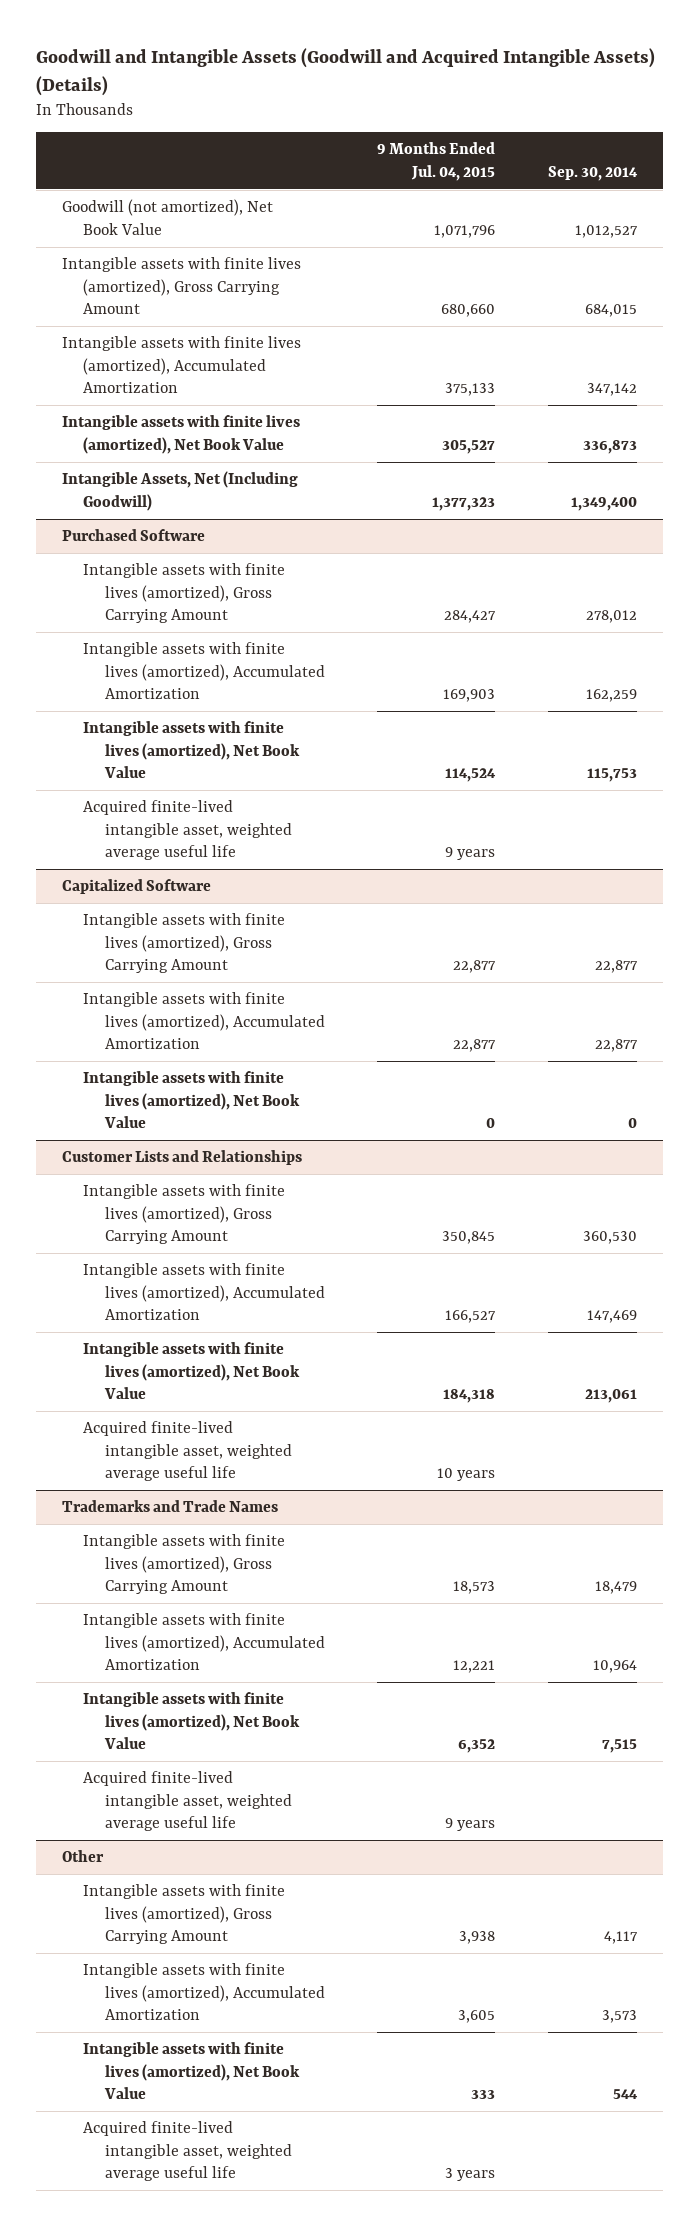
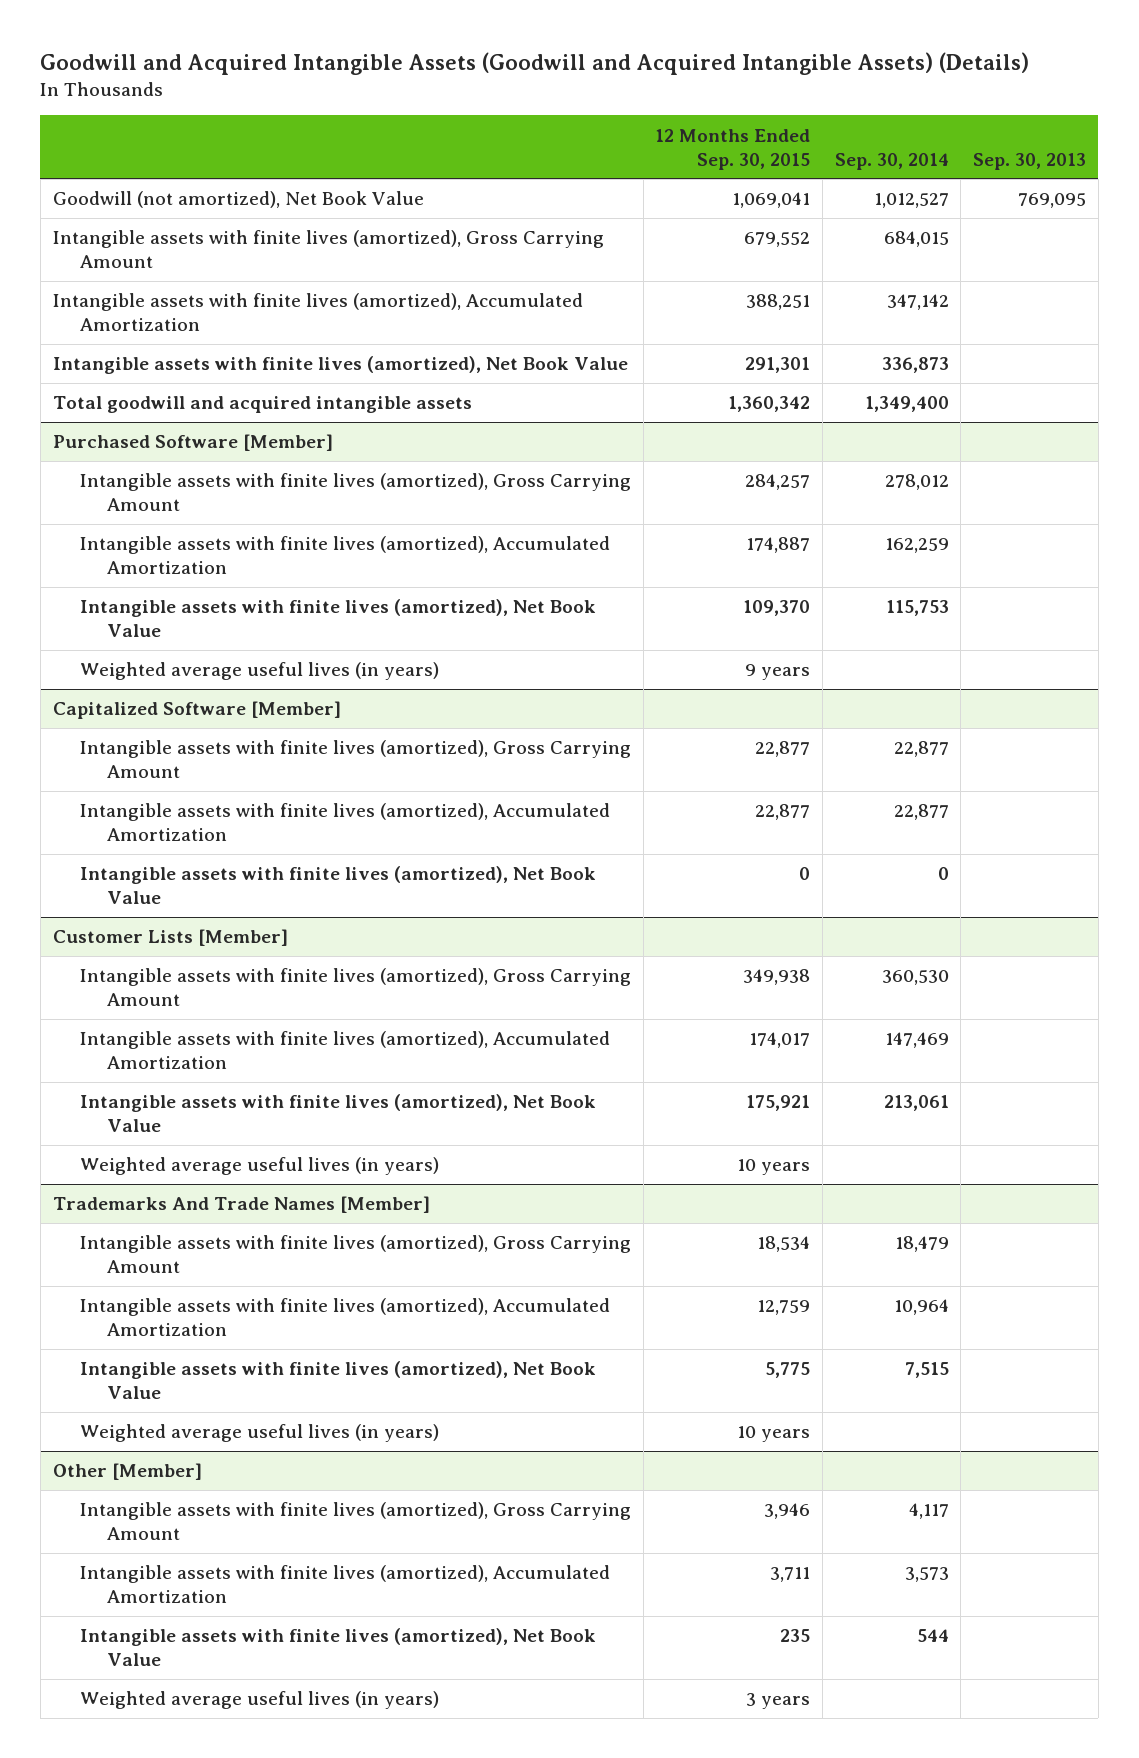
[35,48,655,96] Goodwill and Intangible Assets (Goodwill and Acquired Intangible Assets) (Details) -> [40,52,1030,76] Goodwill and Acquired Intangible Assets (Goodwill and Acquired Intangible Assets) (Details)
[377,142,496,181] 9 Months Ended Jul. 04, 2015 -> none
none -> [655,128,811,170] 12 Months Ended Sep. 30, 2015
none -> [972,152,1086,170] Sep. 30, 2013
[62,471,299,511] Intangible Assets, Net (Including Goodwill) -> [52,396,472,414] Total goodwill and acquired intangible assets
[62,529,206,542] Purchased Software -> [52,434,333,452] Purchased Software [Member]
[83,800,292,860] Acquired finite-lived intangible asset, weighted average useful life -> [80,662,440,681] Weighted average useful lives (in years)
[62,879,212,895] Capitalized Software -> [52,701,341,720] Capitalized Software [Member]
[62,1150,303,1166] Customer Lists and Relationships -> [52,929,288,947] Customer Lists [Member]
[83,1421,292,1481] Acquired finite-lived intangible asset, weighted average useful life -> [80,1157,440,1176] Weighted average useful lives (in years)
[62,1500,279,1513] Trademarks and Trade Names -> [52,1196,430,1214] Trademarks And Trade Names [Member]
[83,1771,292,1831] Acquired finite-lived intangible asset, weighted average useful life -> [80,1424,440,1443] Weighted average useful lives (in years)
[62,1850,105,1863] Other -> [52,1463,202,1481] Other [Member]
[83,2121,292,2181] Acquired finite-lived intangible asset, weighted average useful life -> [80,1691,440,1710] Weighted average useful lives (in years)

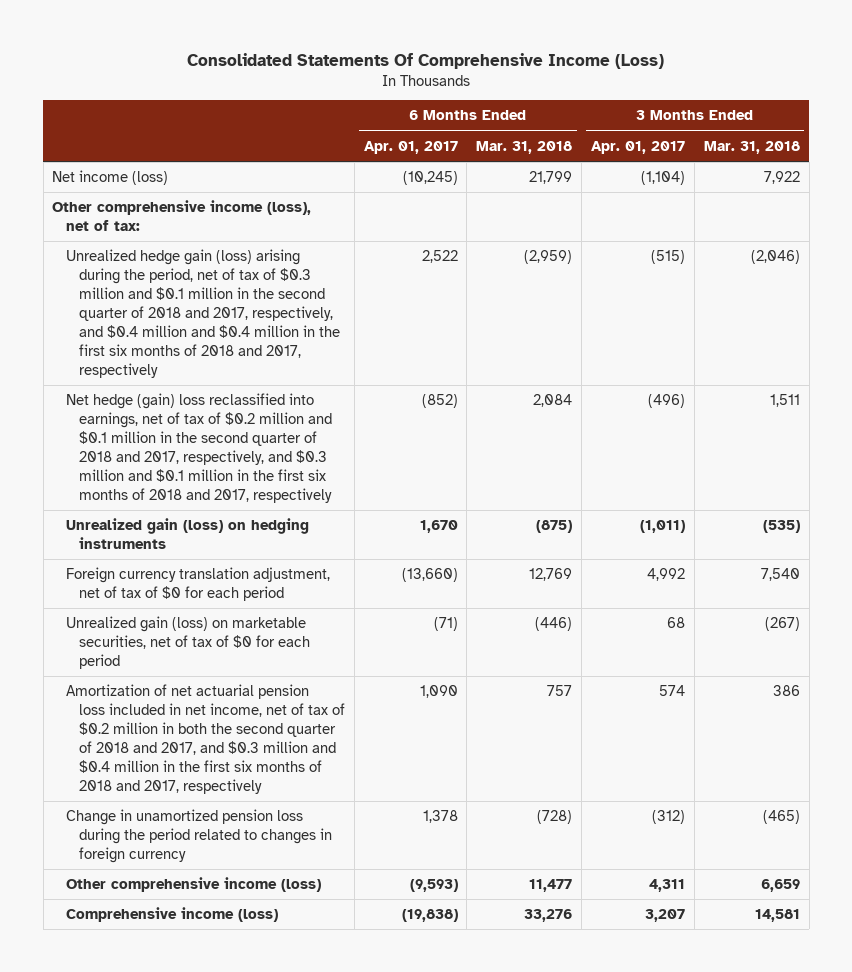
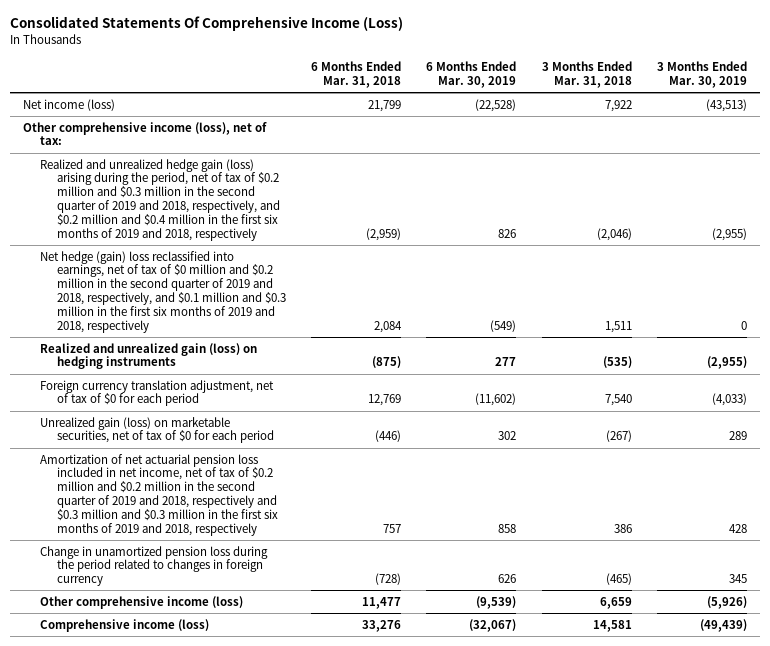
[363,140,458,154] Apr. 01, 2017 -> none
[591,140,686,154] Apr. 01, 2017 -> none
none -> [426,61,517,88] 6 Months Ended Mar. 30, 2019
none -> [657,61,748,88] 3 Months Ended Mar. 30, 2019
[65,249,340,379] Unrealized hedge gain (loss) arising during the period, net of tax of $0.3 million and $0.1 million in the second quarter of 2018 and 2017, respectively, and $0.4 million and $0.4 million in the first six months of 2018 and 2017, respectively -> [39,158,280,241] Realized and unrealized hedge gain (loss) arising during the period, net of tax of $0.2 million and $0.3 million in the second quarter of 2019 and 2018, respectively, and $0.2 million and $0.4 million in the first six months of 2019 and 2018, respectively
[65,393,332,504] Net hedge (gain) loss reclassified into earnings, net of tax of $0.2 million and $0.1 million in the second quarter of 2018 and 2017, respectively, and $0.3 million and $0.1 million in the first six months of 2018 and 2017, respectively -> [39,250,286,333] Net hedge (gain) loss reclassified into earnings, net of tax of $0 million and $0.2 million in the second quarter of 2019 and 2018, respectively, and $0.1 million and $0.3 million in the first six months of 2019 and 2018, respectively
[65,518,309,550] Unrealized gain (loss) on hedging instruments -> [39,342,257,370] Realized and unrealized gain (loss) on hedging instruments
[65,684,345,795] Amortization of net actuarial pension loss included in net income, net of tax of $0.2 million in both the second quarter of 2018 and 2017, and $0.3 million and $0.4 million in the first six months of 2018 and 2017, respectively -> [39,453,278,536] Amortization of net actuarial pension loss included in net income, net of tax of $0.2 million and $0.2 million in the second quarter of 2019 and 2018, respectively and $0.3 million and $0.3 million in the first six months of 2019 and 2018, respectively

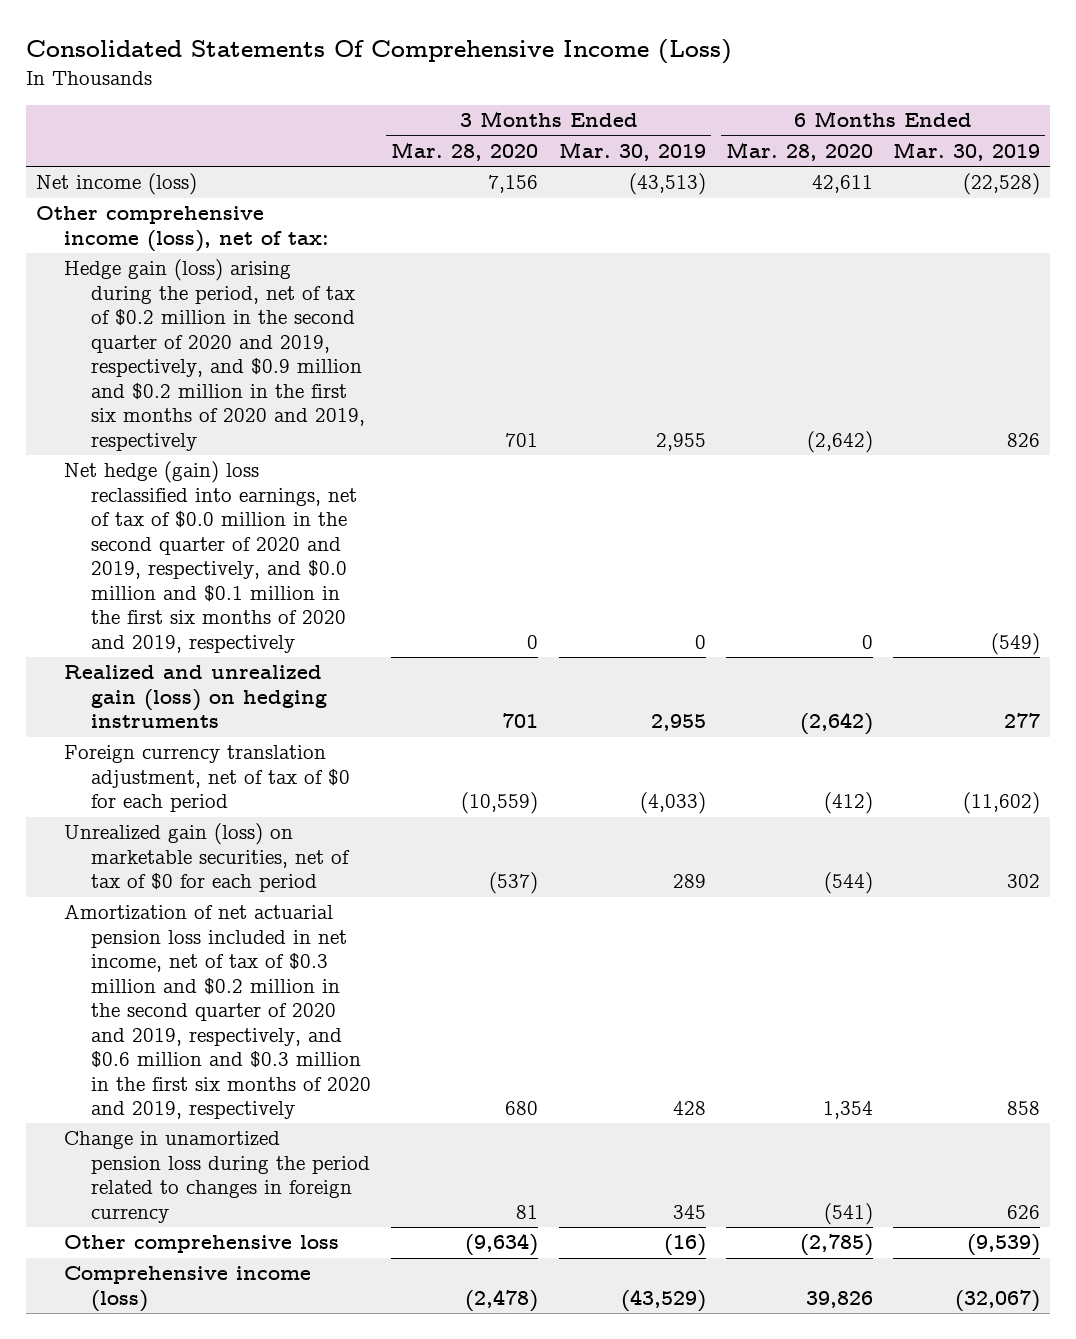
[310,61,401,88] 6 Months Ended Mar. 31, 2018 -> none
[541,61,632,88] 3 Months Ended Mar. 31, 2018 -> none
none -> [391,142,539,162] Mar. 28, 2020
none -> [726,142,874,162] Mar. 28, 2020
[39,158,280,241] Realized and unrealized hedge gain (loss) arising during the period, net of tax of $0.2 million and $0.3 million in the second quarter of 2019 and 2018, respectively, and $0.2 million and $0.4 million in the first six months of 2019 and 2018, respectively -> [63,259,366,451] Hedge gain (loss) arising during the period, net of tax of $0.2 million in the second quarter of 2020 and 2019, respectively, and $0.9 million and $0.2 million in the first six months of 2020 and 2019, respectively
[712,227,748,241] (2,955) -> [655,432,706,451] 2,955
[39,250,286,333] Net hedge (gain) loss reclassified into earnings, net of tax of $0 million and $0.2 million in the second quarter of 2019 and 2018, respectively, and $0.1 million and $0.3 million in the first six months of 2019 and 2018, respectively -> [63,461,358,653] Net hedge (gain) loss reclassified into earnings, net of tax of $0.0 million in the second quarter of 2020 and 2019, respectively, and $0.0 million and $0.1 million in the first six months of 2020 and 2019, respectively
[707,356,748,370] (2,955) -> [650,714,706,732] 2,955
[39,453,278,536] Amortization of net actuarial pension loss included in net income, net of tax of $0.2 million and $0.2 million in the second quarter of 2019 and 2018, respectively and $0.3 million and $0.3 million in the first six months of 2019 and 2018, respectively -> [63,904,372,1119] Amortization of net actuarial pension loss included in net income, net of tax of $0.3 million and $0.2 million in the second quarter of 2020 and 2019, respectively, and $0.6 million and $0.3 million in the first six months of 2020 and 2019, respectively
[39,595,243,609] Other comprehensive income (loss) -> [63,1235,339,1254] Other comprehensive loss
[707,595,748,609] (5,926) -> [663,1234,706,1257] (16)
[700,618,748,632] (49,439) -> [620,1288,706,1312] (43,529)

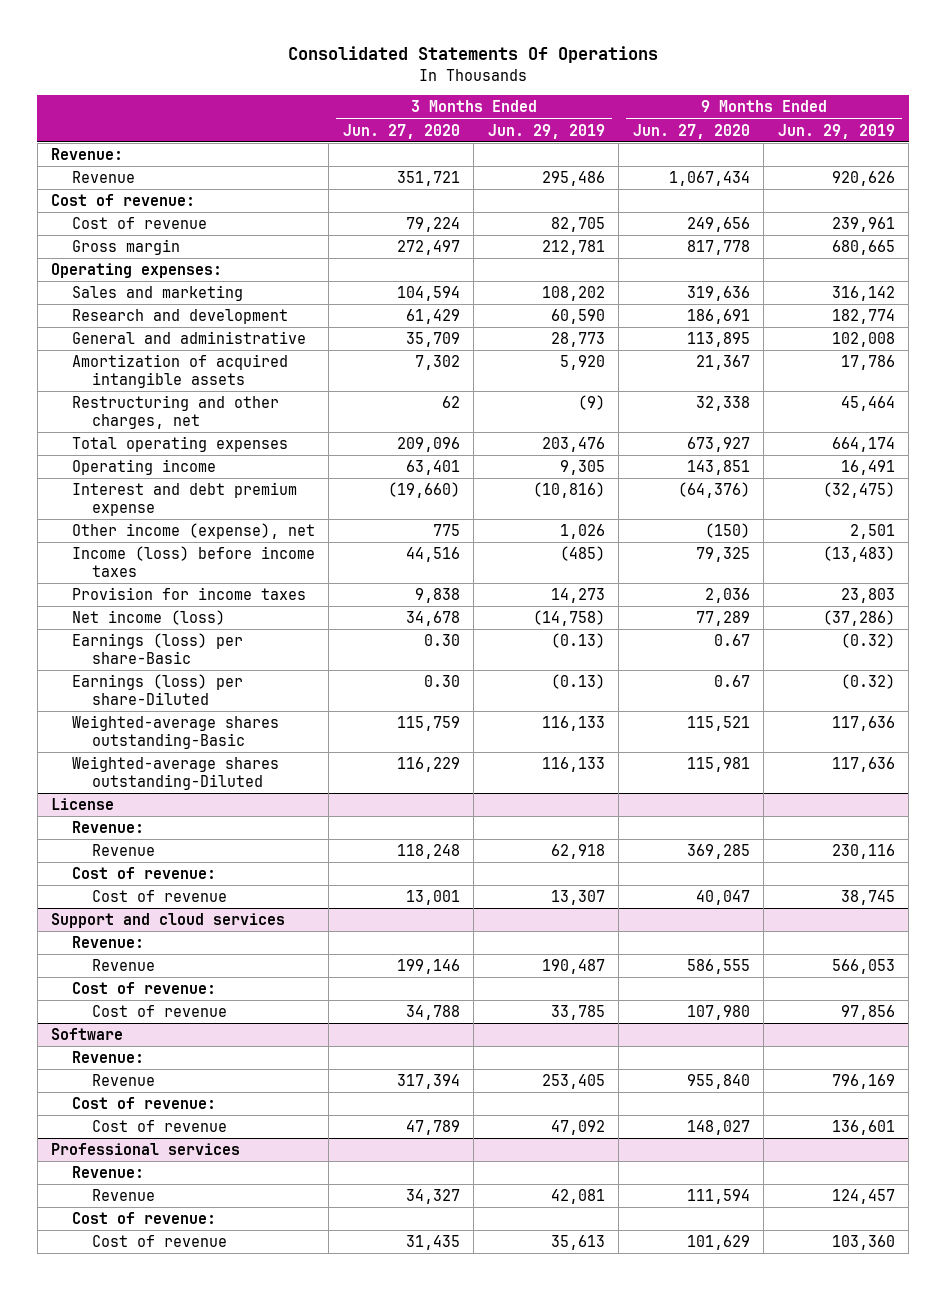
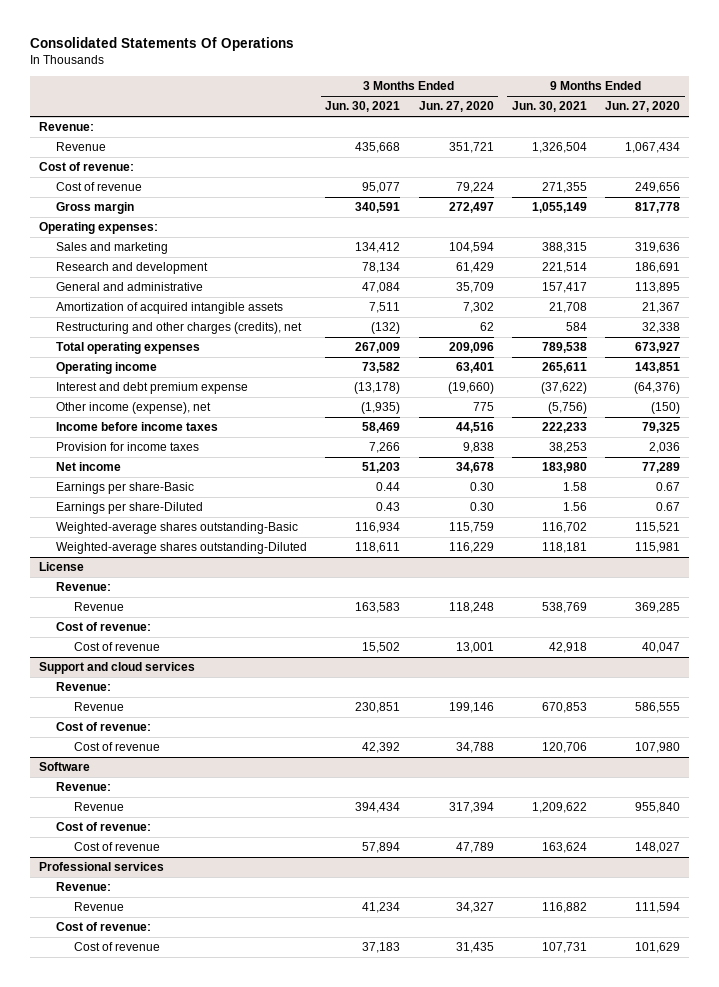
[487,123,605,139] Jun. 29, 2019 -> none
[777,123,895,139] Jun. 29, 2019 -> none
none -> [325,101,401,113] Jun. 30, 2021
none -> [511,101,587,113] Jun. 30, 2021
[71,395,279,429] Restructuring and other charges, net -> [56,322,303,335] Restructuring and other charges (credits), net
[71,546,315,577] Income (loss) before income taxes -> [56,422,219,432] Income before income taxes
[71,610,225,626] Net income (loss) -> [56,462,122,472] Net income
[71,633,243,664] Earnings (loss) per share-Basic -> [56,482,195,495] Earnings per share-Basic
[71,674,243,705] Earnings (loss) per share-Diluted -> [56,502,204,515] Earnings per share-Diluted

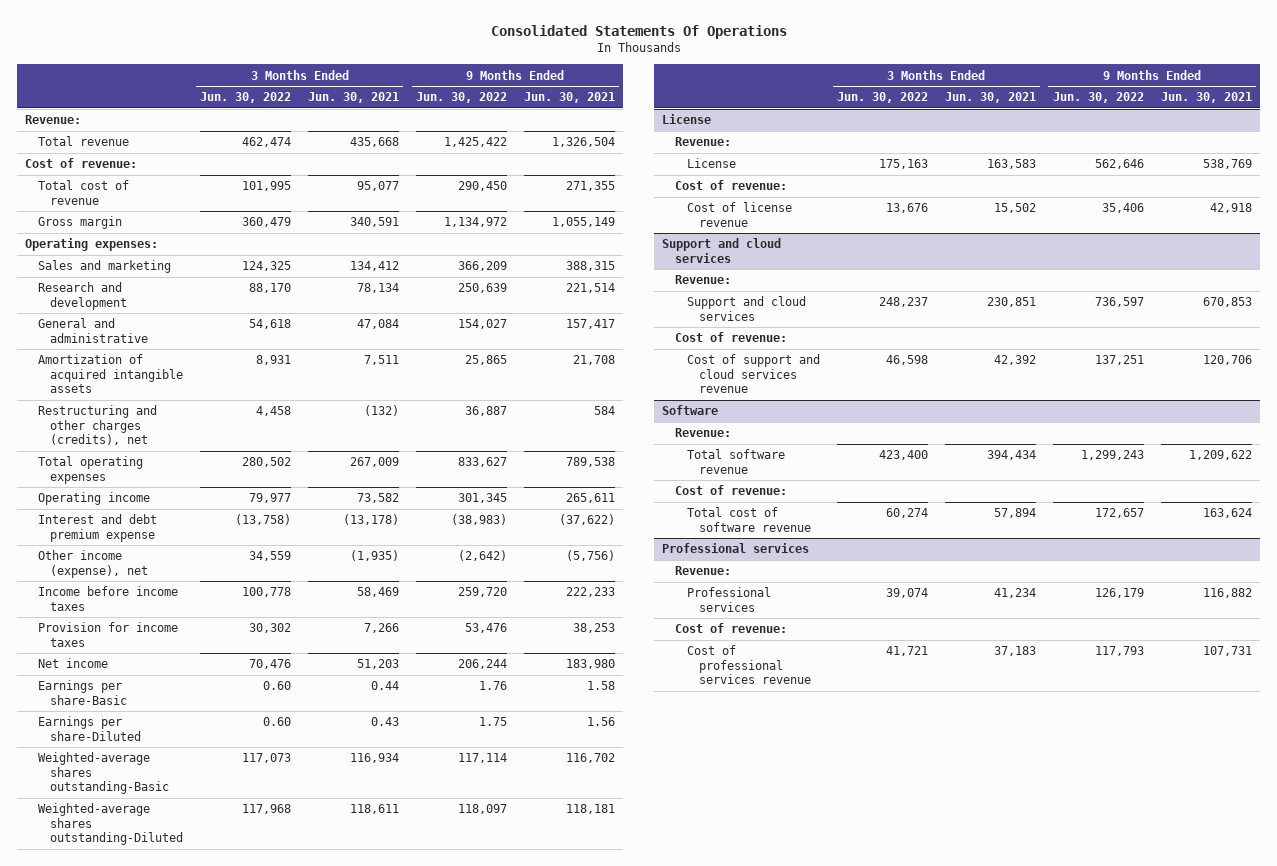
[418,101,494,113] Jun. 27, 2020 -> none
[605,101,681,113] Jun. 27, 2020 -> none
none -> [200,92,292,104] Jun. 30, 2022
none -> [416,92,508,104] Jun. 30, 2022
[56,142,107,152] Revenue -> [37,136,129,147] Total revenue
[56,182,143,192] Cost of revenue -> [37,180,129,205] Total cost of revenue
[73,602,124,612] Revenue -> [686,158,736,169] License
[73,642,160,652] Cost of revenue -> [686,202,792,227] Cost of license revenue
[73,702,124,712] Revenue -> [686,296,806,321] Support and cloud services
[73,742,160,752] Cost of revenue -> [686,354,820,394] Cost of support and cloud services revenue
[73,802,124,812] Revenue -> [686,449,785,474] Total software revenue
[73,842,160,852] Cost of revenue -> [686,507,812,532] Total cost of software revenue
[73,902,124,912] Revenue -> [686,587,771,612] Professional services
[73,942,160,952] Cost of revenue -> [686,645,812,685] Cost of professional services revenue

